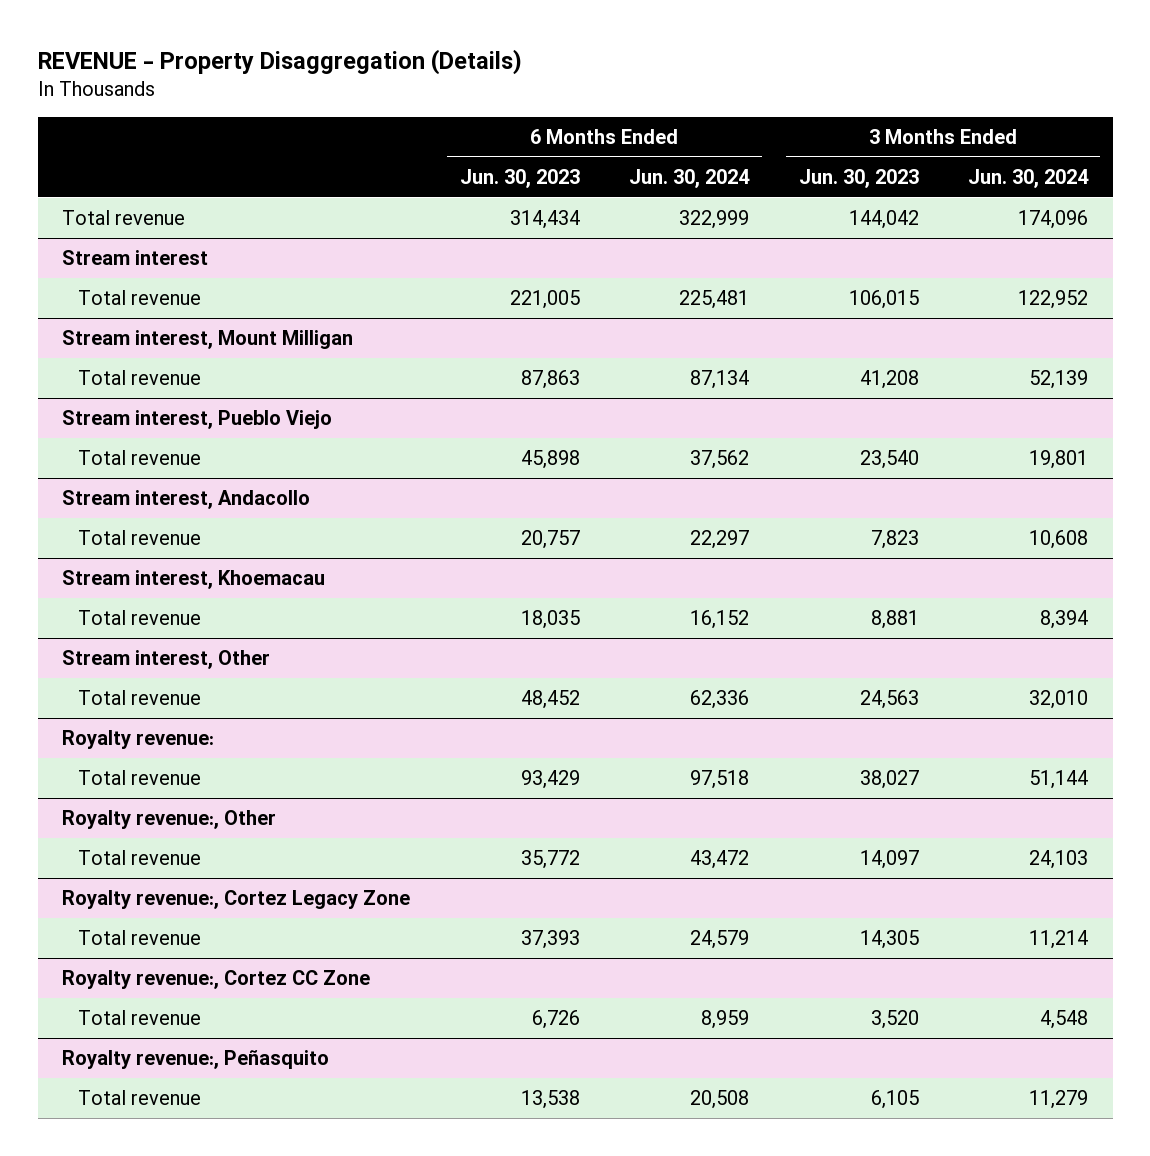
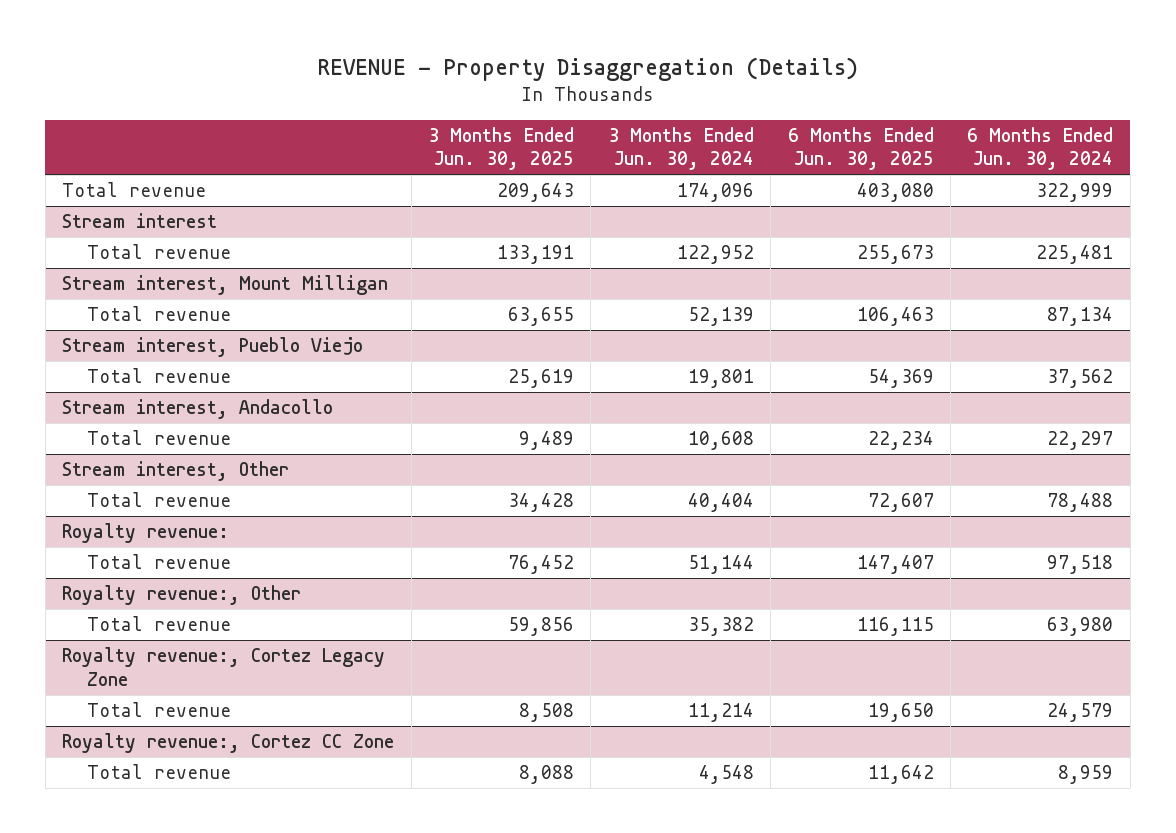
[459,169,580,189] Jun. 30, 2023 -> none
[798,169,919,189] Jun. 30, 2023 -> none
none -> [428,126,575,171] 3 Months Ended Jun. 30, 2025
none -> [787,126,934,171] 6 Months Ended Jun. 30, 2025
[62,570,326,590] Stream interest, Khoemacau -> none
[78,610,202,626] Total revenue -> none
[690,690,750,710] 62,336 -> [1047,493,1114,513] 78,488
[1028,690,1088,710] 32,010 -> [687,493,754,513] 40,404
[690,850,750,870] 43,472 -> [1047,617,1114,637] 63,980
[1028,850,1088,870] 24,103 -> [687,617,754,637] 35,382
[62,1050,330,1070] Royalty revenue:, Peñasquito -> none
[78,1090,202,1106] Total revenue -> none

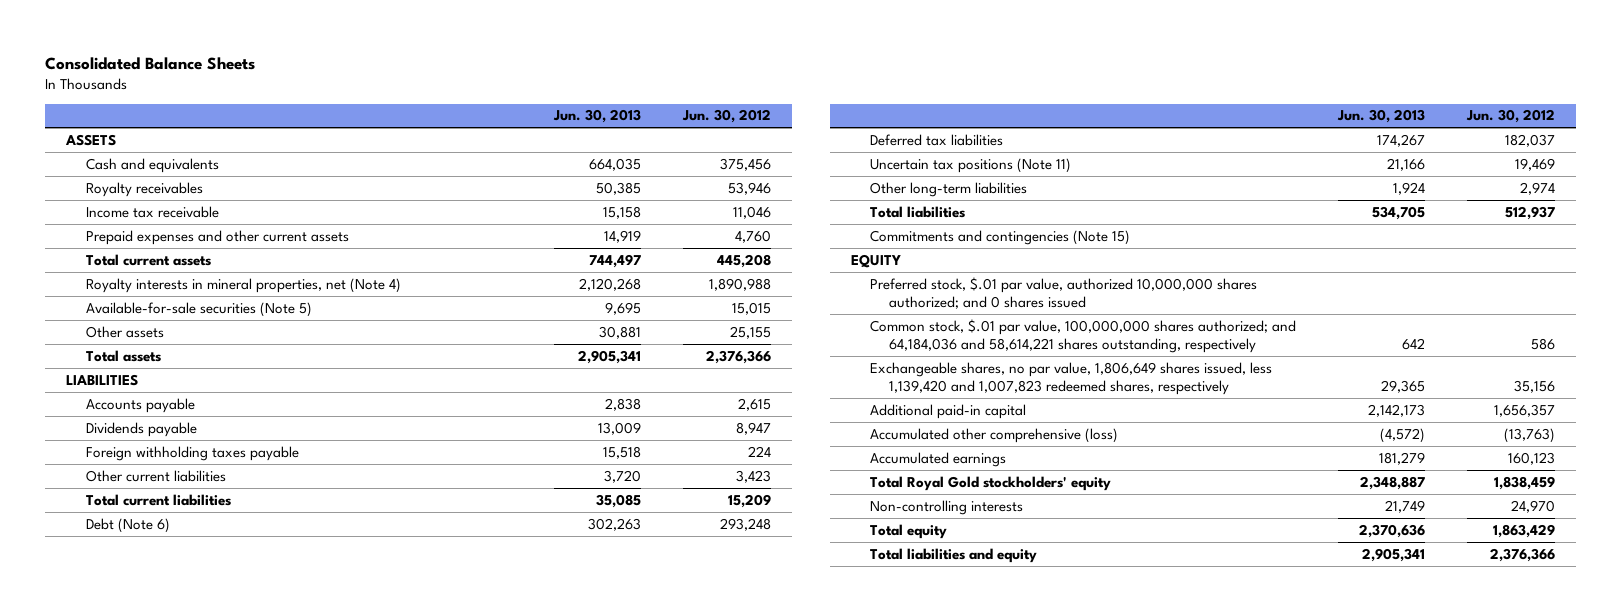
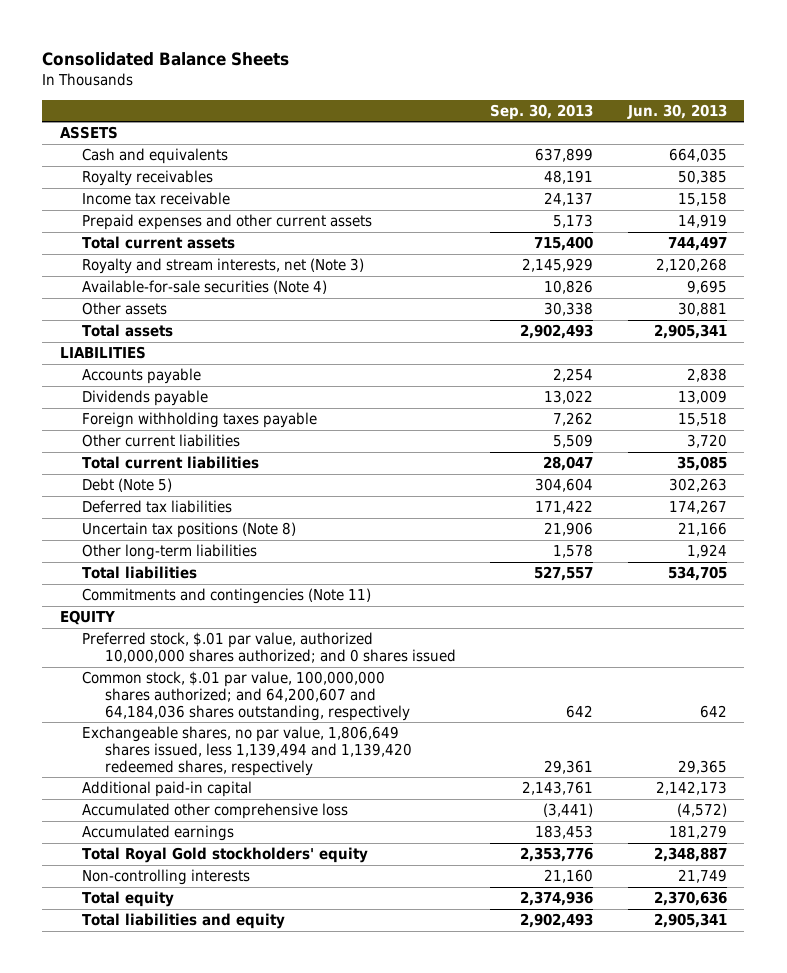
[682,109,772,124] Jun. 30, 2012 -> none
none -> [490,103,594,120] Sep. 30, 2013
[85,277,401,293] Royalty interests in mineral properties, net (Note 4) -> [82,258,365,275] Royalty and stream interests, net (Note 3)
[85,301,312,317] Available-for-sale securities (Note 5) -> [82,280,328,295] Available-for-sale securities (Note 4)
[85,517,170,533] Debt (Note 6) -> [82,478,173,493] Debt (Note 5)
[869,157,1071,173] Uncertain tax positions (Note 11) -> [82,522,297,539] Uncertain tax positions (Note 8)
[869,229,1130,245] Commitments and contingencies (Note 15) -> [82,588,372,605] Commitments and contingencies (Note 11)
[869,318,1296,353] Common stock, $.01 par value, 100,000,000 shares authorized; and 64,184,036 and 58,614,221 shares outstanding, respectively -> [82,671,410,721] Common stock, $.01 par value, 100,000,000 shares authorized; and 64,200,607 and 64,184,036 shares outstanding, respectively
[869,361,1272,395] Exchangeable shares, no par value, 1,806,649 shares issued, less 1,139,420 and 1,007,823 redeemed shares, respectively -> [82,726,412,776] Exchangeable shares, no par value, 1,806,649 shares issued, less 1,139,494 and 1,139,420 redeemed shares, respectively
[869,427,1118,443] Accumulated other comprehensive (loss) -> [82,803,349,820] Accumulated other comprehensive loss

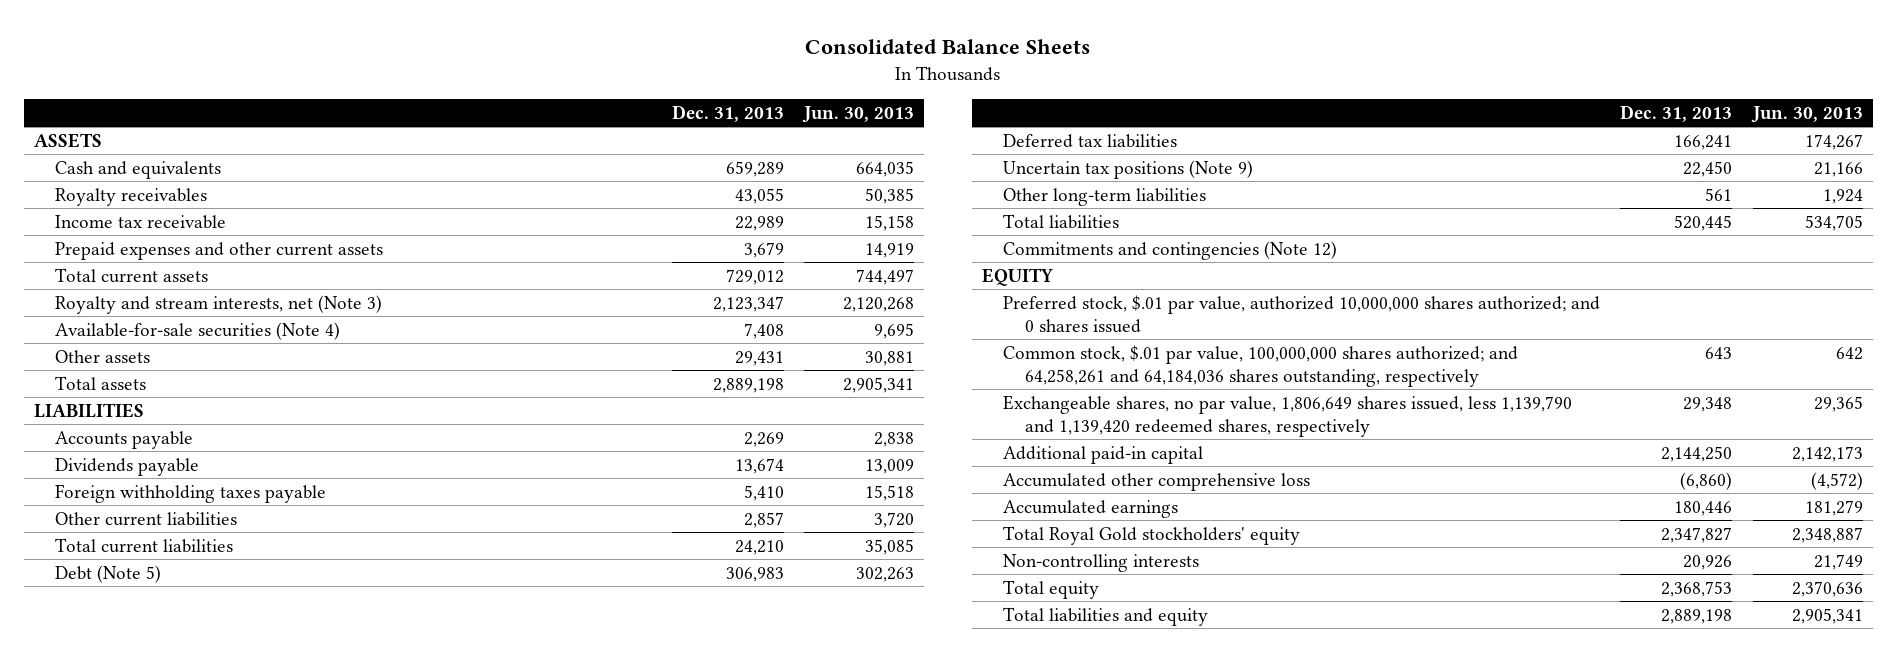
[490,103,594,120] Sep. 30, 2013 -> none
none -> [672,104,785,122] Dec. 31, 2013
[82,522,297,539] Uncertain tax positions (Note 8) -> [1003,159,1254,179] Uncertain tax positions (Note 9)
[82,588,372,605] Commitments and contingencies (Note 11) -> [1003,240,1338,260] Commitments and contingencies (Note 12)
[82,671,410,721] Common stock, $.01 par value, 100,000,000 shares authorized; and 64,200,607 and 64,184,036 shares outstanding, respectively -> [1003,344,1519,387] Common stock, $.01 par value, 100,000,000 shares authorized; and 64,258,261 and 64,184,036 shares outstanding, respectively
[82,726,412,776] Exchangeable shares, no par value, 1,806,649 shares issued, less 1,139,494 and 1,139,420 redeemed shares, respectively -> [1003,394,1573,437] Exchangeable shares, no par value, 1,806,649 shares issued, less 1,139,790 and 1,139,420 redeemed shares, respectively

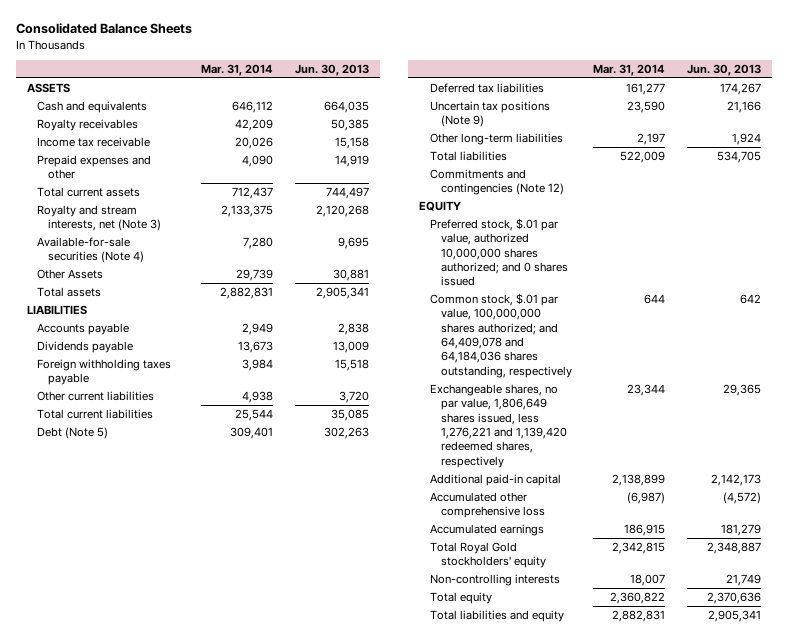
[672,104,785,122] Dec. 31, 2013 -> none
none -> [201,63,274,76] Mar. 31, 2014
[54,241,383,260] Prepaid expenses and other current assets -> [37,154,152,180] Prepaid expenses and other
[54,349,150,363] Other assets -> [37,268,104,279] Other Assets
[1003,344,1519,387] Common stock, $.01 par value, 100,000,000 shares authorized; and 64,258,261 and 64,184,036 shares outstanding, respectively -> [429,292,572,378] Common stock, $.01 par value, 100,000,000 shares authorized; and 64,409,078 and 64,184,036 shares outstanding, respectively
[1003,394,1573,437] Exchangeable shares, no par value, 1,806,649 shares issued, less 1,139,790 and 1,139,420 redeemed shares, respectively -> [429,383,567,468] Exchangeable shares, no par value, 1,806,649 shares issued, less 1,276,221 and 1,139,420 redeemed shares, respectively

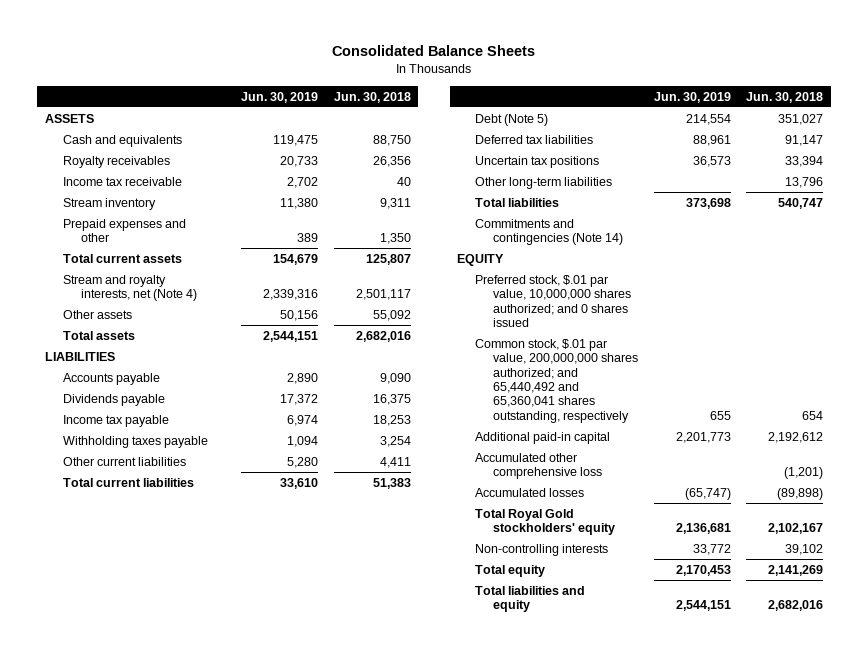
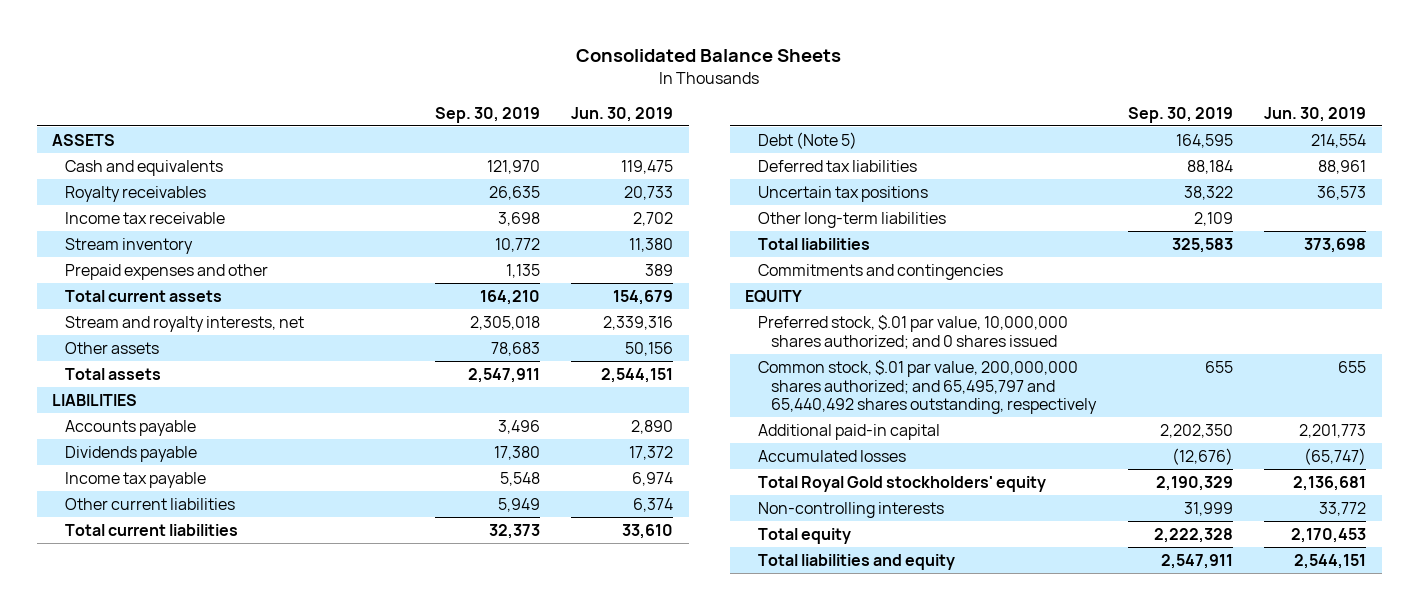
[333,91,411,103] Jun. 30, 2018 -> none
none -> [434,106,540,123] Sep. 30, 2019
[62,274,197,302] Stream and royalty interests, net (Note 4) -> [65,315,305,332] Stream and royalty interests, net
[62,435,208,448] Withholding taxes payable -> none
[287,456,319,468] 5,280 -> [633,497,674,512] 6,374
[475,218,624,246] Commitments and contingencies (Note 14) -> [758,263,1004,280] Commitments and contingencies
[475,338,639,423] Common stock, $.01 par value, 200,000,000 shares authorized; and 65,440,492 and 65,360,041 shares outstanding, respectively -> [758,359,1098,415] Common stock, $.01 par value, 200,000,000 shares authorized; and 65,495,797 and 65,440,492 shares outstanding, respectively
[475,452,603,480] Accumulated other comprehensive loss -> none

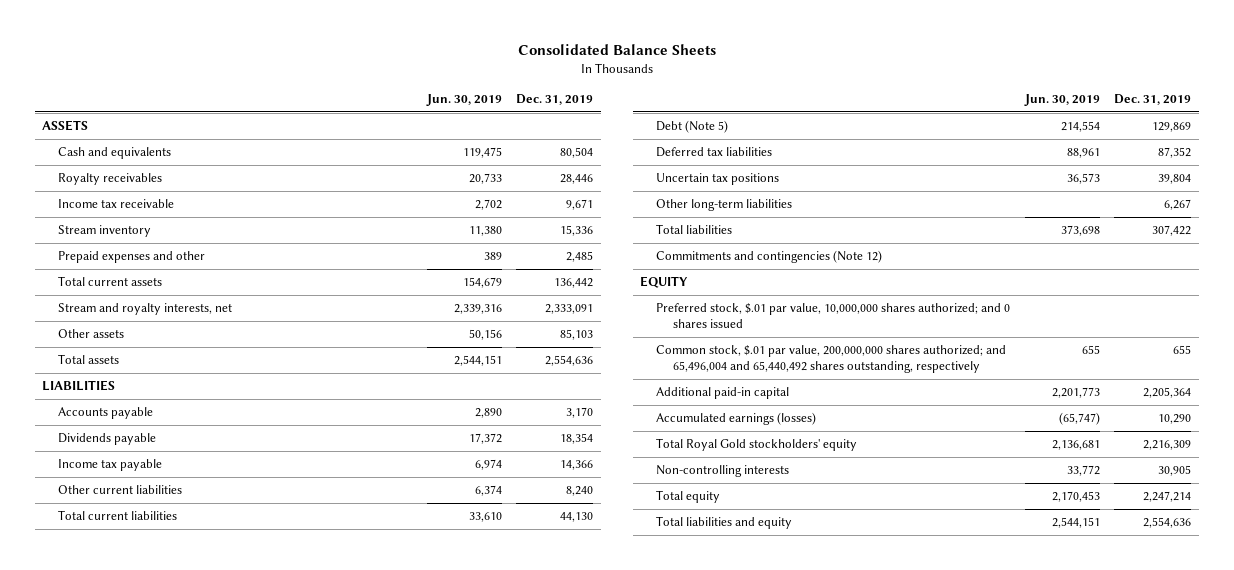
[434,106,540,123] Sep. 30, 2019 -> none
none -> [516,93,594,105] Dec. 31, 2019
[758,263,1004,280] Commitments and contingencies -> [656,250,883,264] Commitments and contingencies (Note 12)
[758,359,1098,415] Common stock, $.01 par value, 200,000,000 shares authorized; and 65,495,797 and 65,440,492 shares outstanding, respectively -> [656,345,1007,373] Common stock, $.01 par value, 200,000,000 shares authorized; and 65,496,004 and 65,440,492 shares outstanding, respectively
[758,449,907,462] Accumulated losses -> [656,412,817,426] Accumulated earnings (losses)

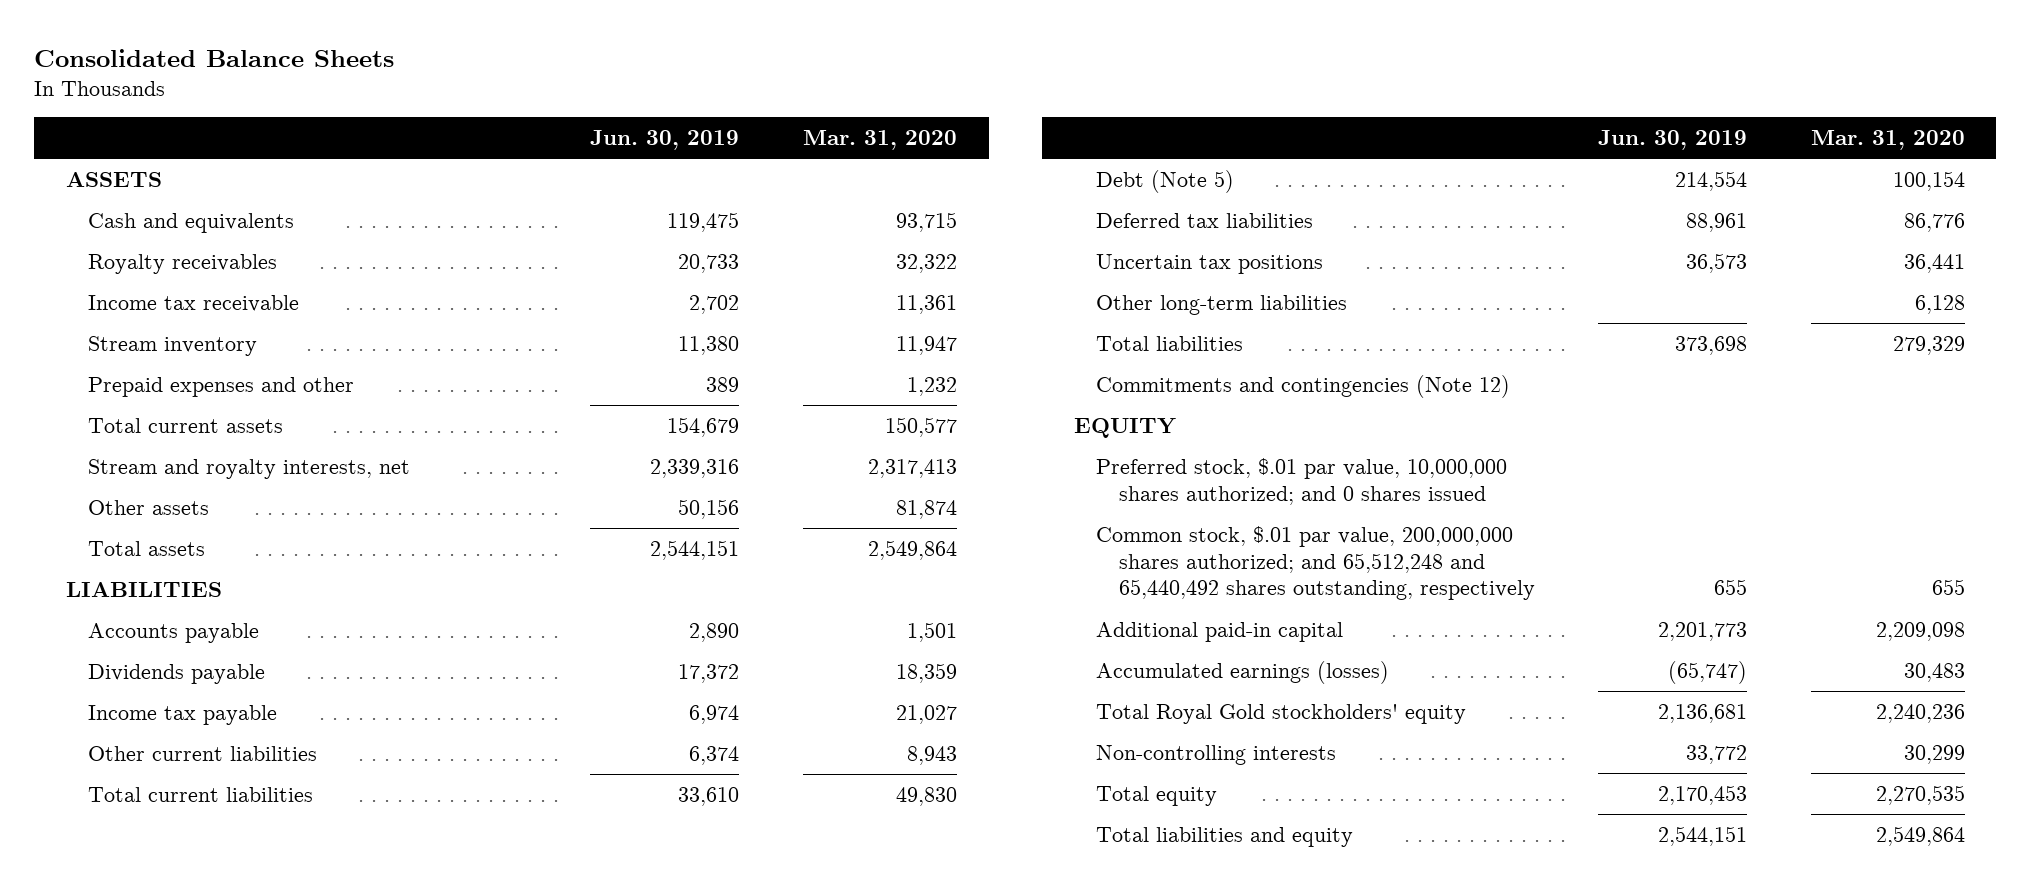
[516,93,594,105] Dec. 31, 2019 -> none
none -> [802,129,957,150] Mar. 31, 2020
[656,345,1007,373] Common stock, $.01 par value, 200,000,000 shares authorized; and 65,496,004 and 65,440,492 shares outstanding, respectively -> [1096,525,1535,601] Common stock, $.01 par value, 200,000,000 shares authorized; and 65,512,248 and 65,440,492 shares outstanding, respectively

